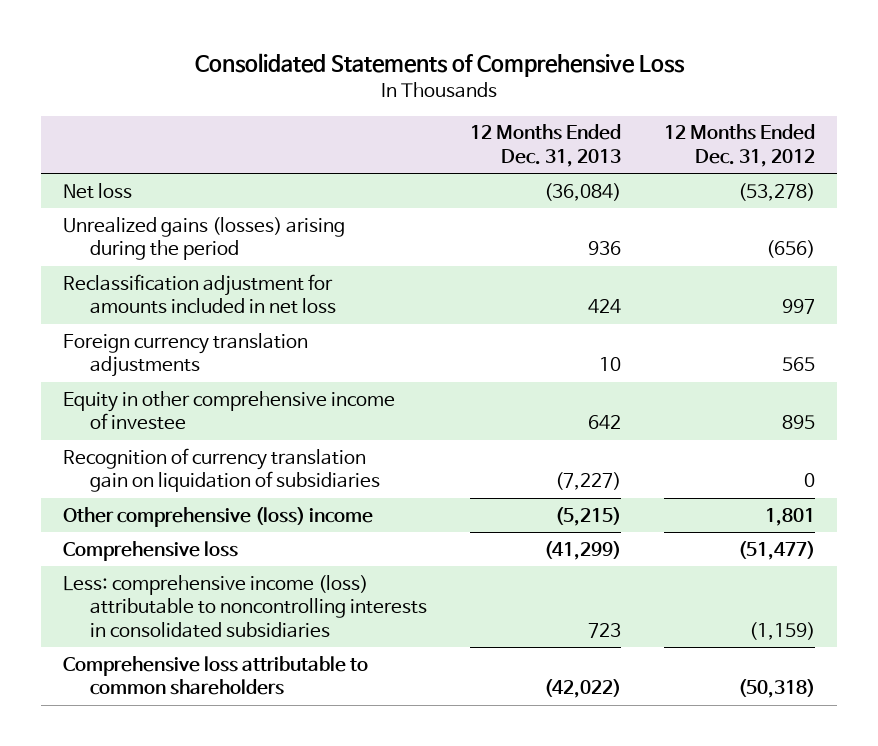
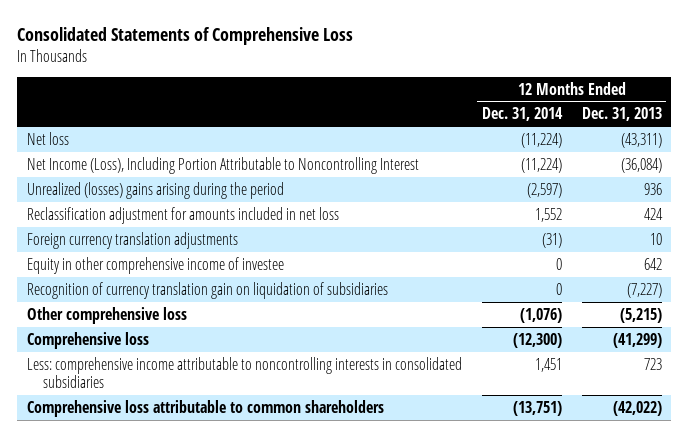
[664,124,816,167] 12 Months Ended Dec. 31, 2012 -> none
none -> [481,107,563,122] Dec. 31, 2014
[544,182,622,201] (36,084) -> [620,132,662,148] (43,311)
none -> [27,156,420,174] Net Income (Loss), Including Portion Attributable to Noncontrolling Interest
[62,216,345,261] Unrealized gains (losses) arising during the period -> [27,181,285,199] Unrealized (losses) gains arising during the period
[62,506,373,527] Other comprehensive (loss) income -> [27,306,188,324] Other comprehensive loss
[62,574,427,638] Less: comprehensive income (loss) attributable to noncontrolling interests in consolidated subsidiaries -> [27,356,463,389] Less: comprehensive income attributable to noncontrolling interests in consolidated subsidiaries

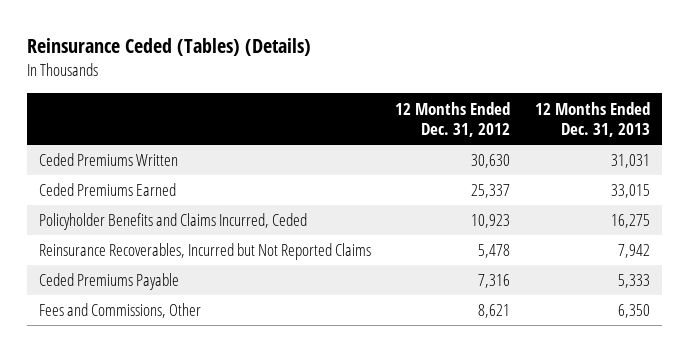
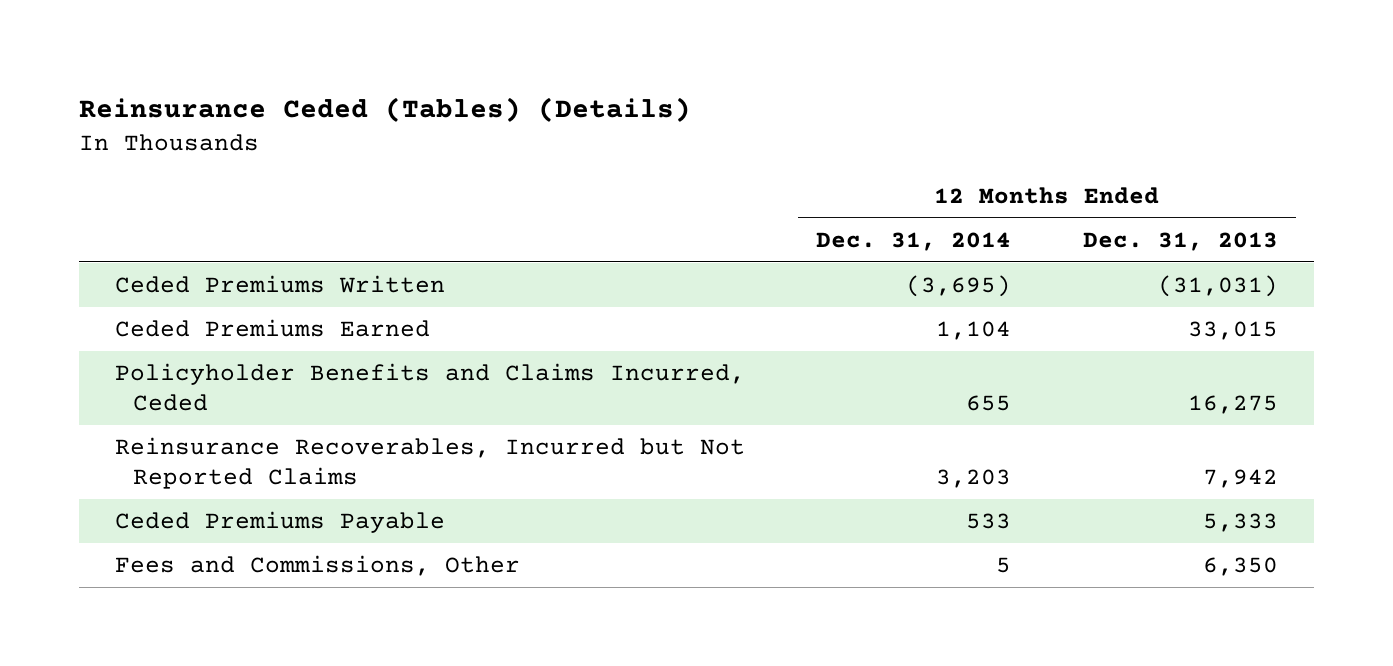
[395,101,511,138] 12 Months Ended Dec. 31, 2012 -> none
none -> [816,231,1012,251] Dec. 31, 2014
[610,154,650,169] 31,031 -> [1157,274,1278,297] (31,031)

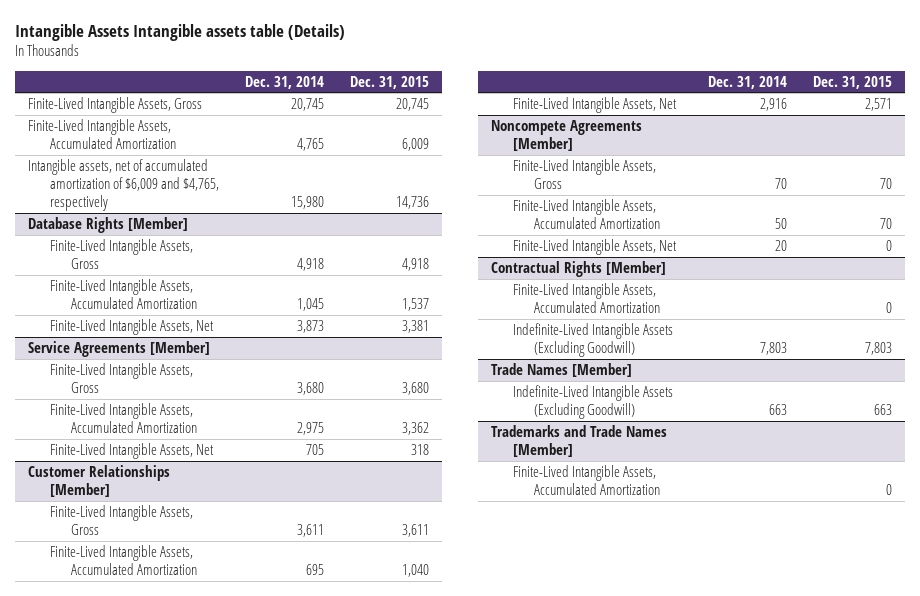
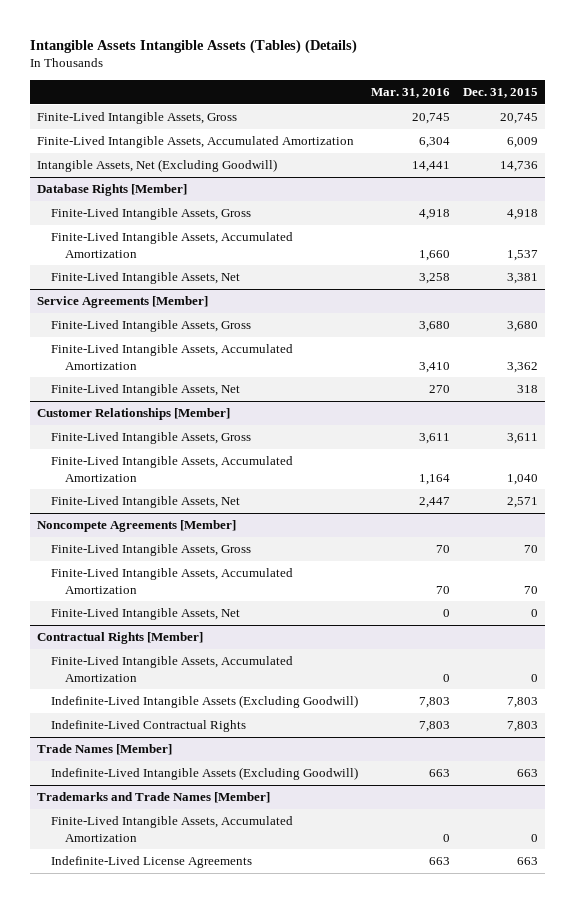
[14,24,345,42] Intangible Assets Intangible assets table (Details) -> [30,38,358,54] Intangible Assets Intangible Assets (Tables) (Details)
[244,75,324,89] Dec. 31, 2014 -> none
none -> [371,87,451,98] Mar. 31, 2016
[27,158,219,212] Intangible assets, net of accumulated amortization of $6,009 and $4,765, respectively -> [36,159,277,173] Intangible Assets, Net (Excluding Goodwill)
none -> [50,720,246,733] Indefinite-Lived Contractual Rights
none -> [50,856,252,869] Indefinite-Lived License Agreements

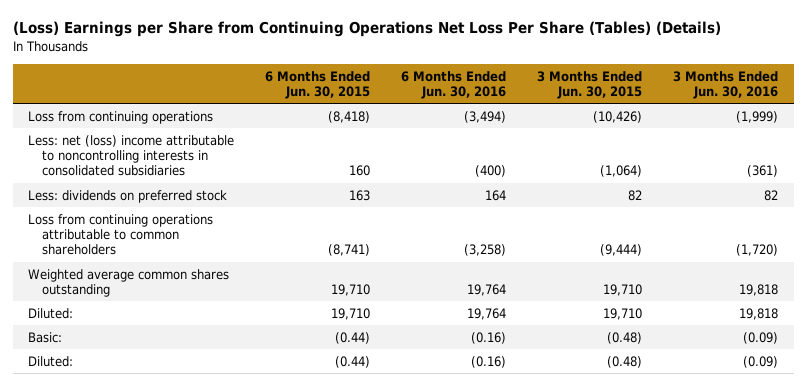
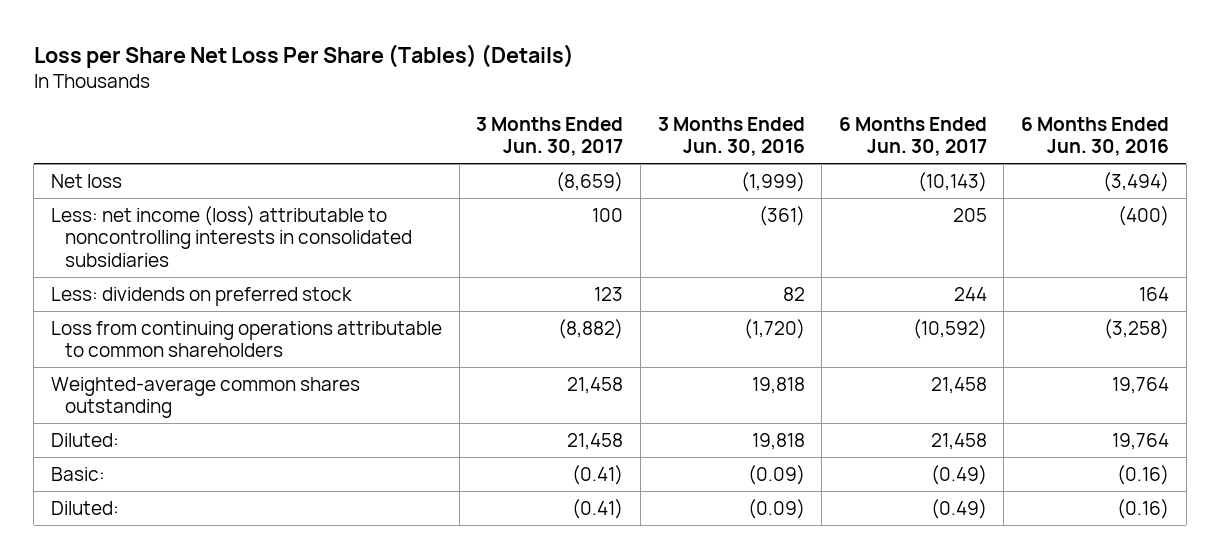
[12,21,721,38] (Loss) Earnings per Share from Continuing Operations Net Loss Per Share (Tables) (Details) -> [33,43,574,68] Loss per Share Net Loss Per Share (Tables) (Details)
[265,70,371,100] 6 Months Ended Jun. 30, 2015 -> none
[537,70,643,100] 3 Months Ended Jun. 30, 2015 -> none
none -> [476,116,624,157] 3 Months Ended Jun. 30, 2017
none -> [838,116,987,157] 6 Months Ended Jun. 30, 2017
[28,110,214,124] Loss from continuing operations -> [50,173,122,188] Net loss
[28,134,235,177] Less: net (loss) income attributable to noncontrolling interests in consolidated subsidiaries -> [50,205,412,267] Less: net income (loss) attributable to noncontrolling interests in consolidated subsidiaries
[28,268,230,298] Weighted average common shares outstanding -> [50,376,360,419] Weighted-average common shares outstanding

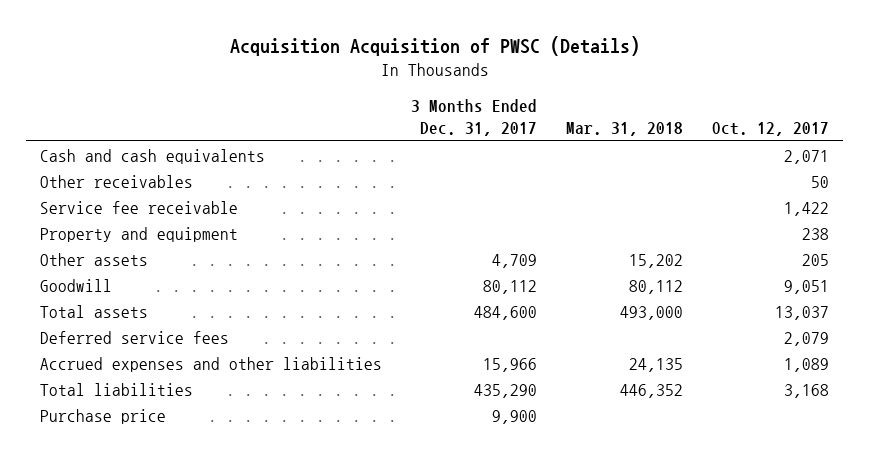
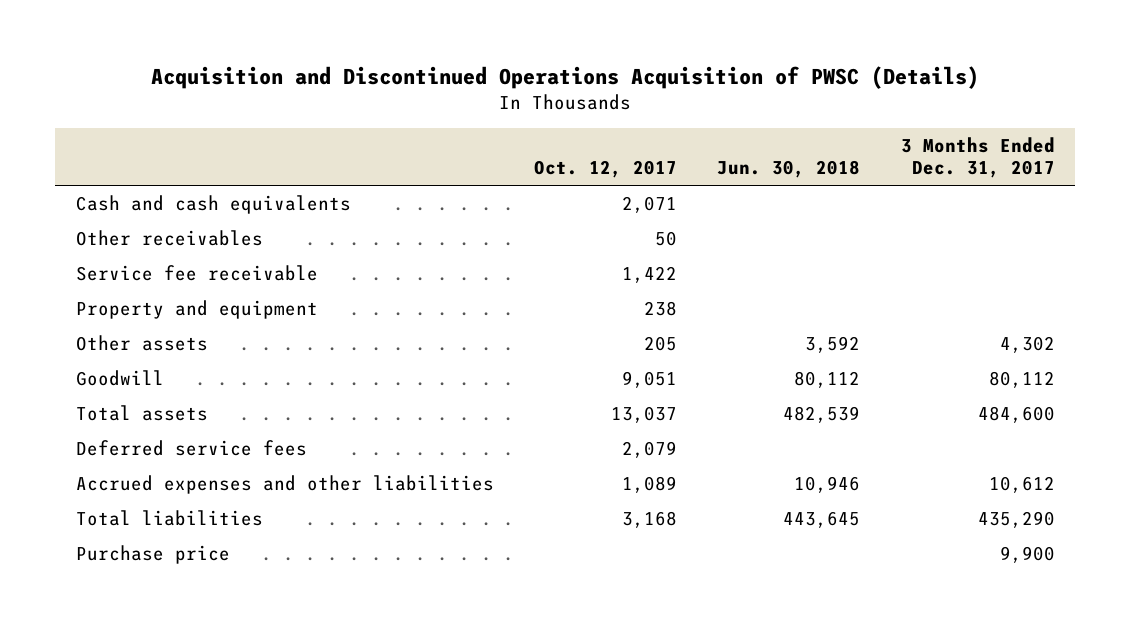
[229,36,640,57] Acquisition Acquisition of PWSC (Details) -> [151,66,980,90] Acquisition and Discontinued Operations Acquisition of PWSC (Details)
[566,121,684,136] Mar. 31, 2018 -> none
none -> [717,160,861,179] Jun. 30, 2018
[492,253,538,268] 4,709 -> [999,335,1055,353] 4,302
[483,357,538,372] 15,966 -> [988,475,1055,493] 10,612

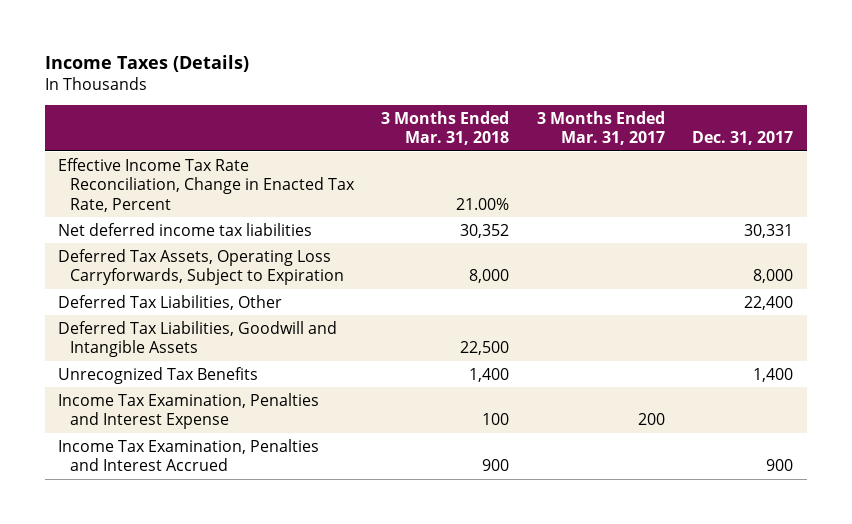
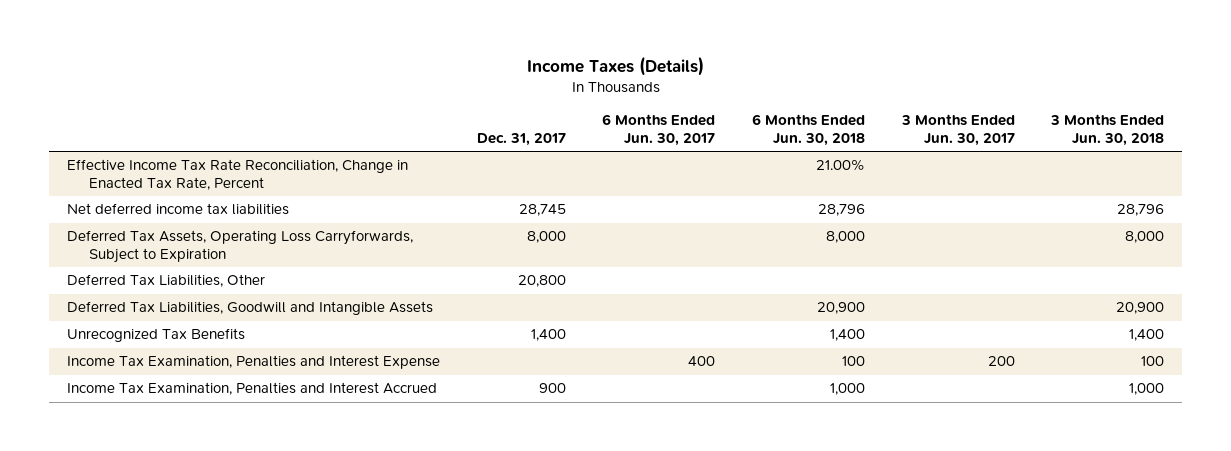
[381,110,510,146] 3 Months Ended Mar. 31, 2018 -> none
[536,110,665,146] 3 Months Ended Mar. 31, 2017 -> none
none -> [602,114,716,146] 6 Months Ended Jun. 30, 2017
none -> [752,114,866,146] 6 Months Ended Jun. 30, 2018
none -> [900,114,1015,146] 3 Months Ended Jun. 30, 2017
none -> [1050,114,1165,146] 3 Months Ended Jun. 30, 2018
[744,223,794,238] 30,331 -> [518,204,566,217] 28,745
[744,295,794,310] 22,400 -> [517,275,566,288] 20,800

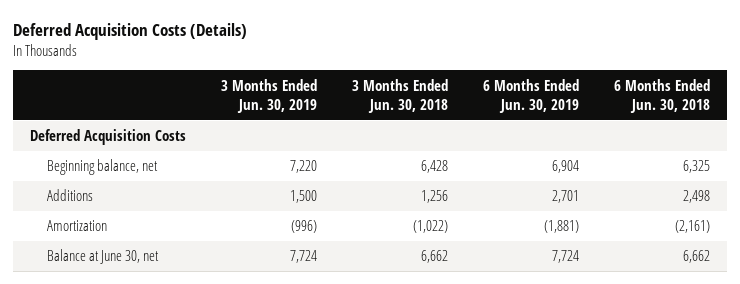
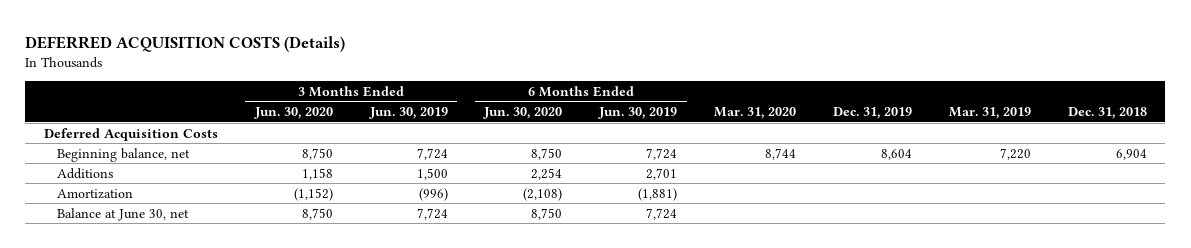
[12,22,247,40] Deferred Acquisition Costs (Details) -> [25,35,346,52] DEFERRED ACQUISITION COSTS (Details)
[351,78,448,113] 3 Months Ended Jun. 30, 2018 -> none
[613,78,710,113] 6 Months Ended Jun. 30, 2018 -> none
none -> [253,107,333,120] Jun. 30, 2020
none -> [483,107,563,120] Jun. 30, 2020
none -> [714,107,797,120] Mar. 31, 2020
none -> [833,107,913,120] Dec. 31, 2019
none -> [948,107,1031,120] Mar. 31, 2019
none -> [1067,107,1147,120] Dec. 31, 2018
[289,160,317,174] 7,220 -> [416,147,448,160] 7,724
[551,160,579,174] 6,904 -> [646,147,678,160] 7,724

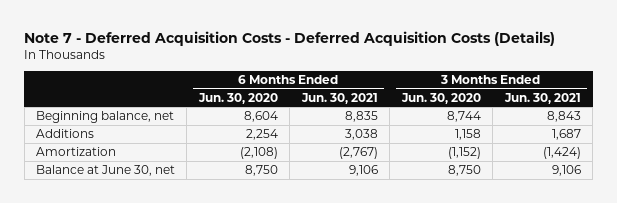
[25,35,346,52] DEFERRED ACQUISITION COSTS (Details) -> [24,30,556,46] Note 7 - Deferred Acquisition Costs - Deferred Acquisition Costs (Details)
[368,107,448,120] Jun. 30, 2019 -> none
[598,107,678,120] Jun. 30, 2019 -> none
[714,107,797,120] Mar. 31, 2020 -> none
[833,107,913,120] Dec. 31, 2019 -> none
[948,107,1031,120] Mar. 31, 2019 -> none
[1067,107,1147,120] Dec. 31, 2018 -> none
none -> [300,92,378,104] Jun. 30, 2021
none -> [503,92,581,104] Jun. 30, 2021
[43,127,218,141] Deferred Acquisition Costs -> none
[301,147,333,160] 8,750 -> [446,111,481,123] 8,744
[531,147,563,160] 8,750 -> [243,111,278,123] 8,604

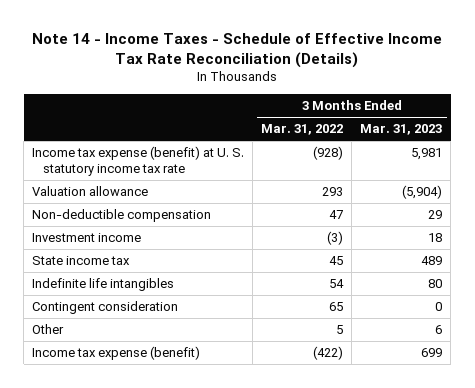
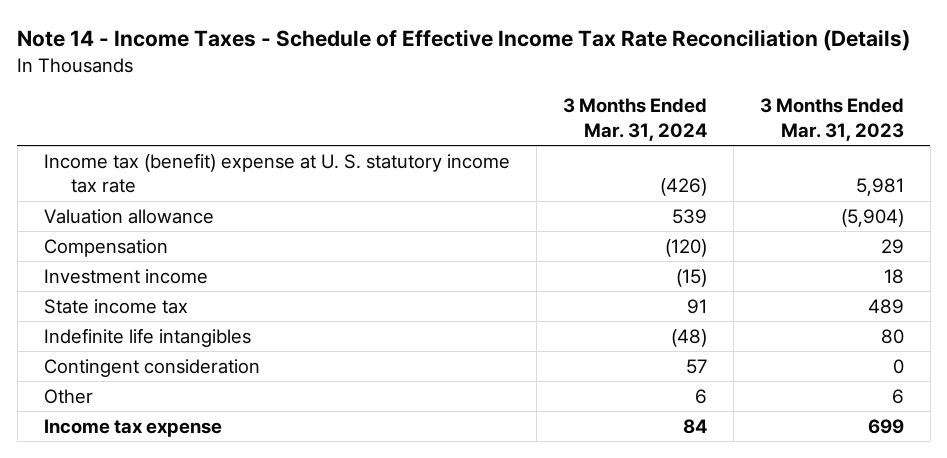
[261,124,344,136] Mar. 31, 2022 -> none
none -> [562,98,707,141] 3 Months Ended Mar. 31, 2024
[32,146,245,176] Income tax expense (benefit) at U. S. statutory income tax rate -> [43,152,510,194] Income tax (benefit) expense at U. S. statutory income tax rate
[32,209,212,223] Non-deductible compensation -> [43,238,168,257] Compensation
[32,346,201,361] Income tax expense (benefit) -> [43,418,222,437] Income tax expense

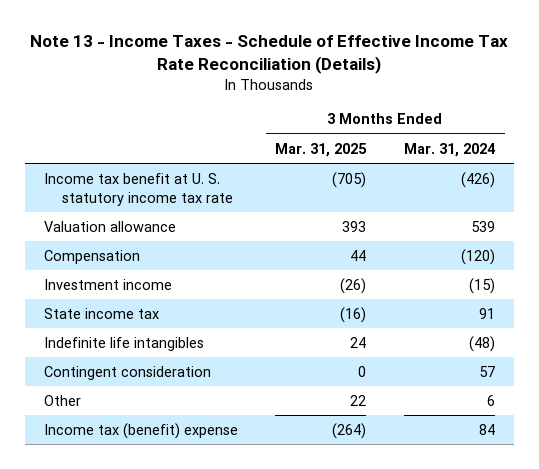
[17,29,911,52] Note 14 - Income Taxes - Schedule of Effective Income Tax Rate Reconciliation (Details) -> [30,35,509,75] Note 13 - Income Taxes - Schedule of Effective Income Tax Rate Reconciliation (Details)
[759,98,904,141] 3 Months Ended Mar. 31, 2023 -> none
none -> [275,142,368,157] Mar. 31, 2025
[43,152,510,194] Income tax (benefit) expense at U. S. statutory income tax rate -> [43,172,234,206] Income tax benefit at U. S. statutory income tax rate
[43,418,222,437] Income tax expense -> [43,422,238,439] Income tax (benefit) expense

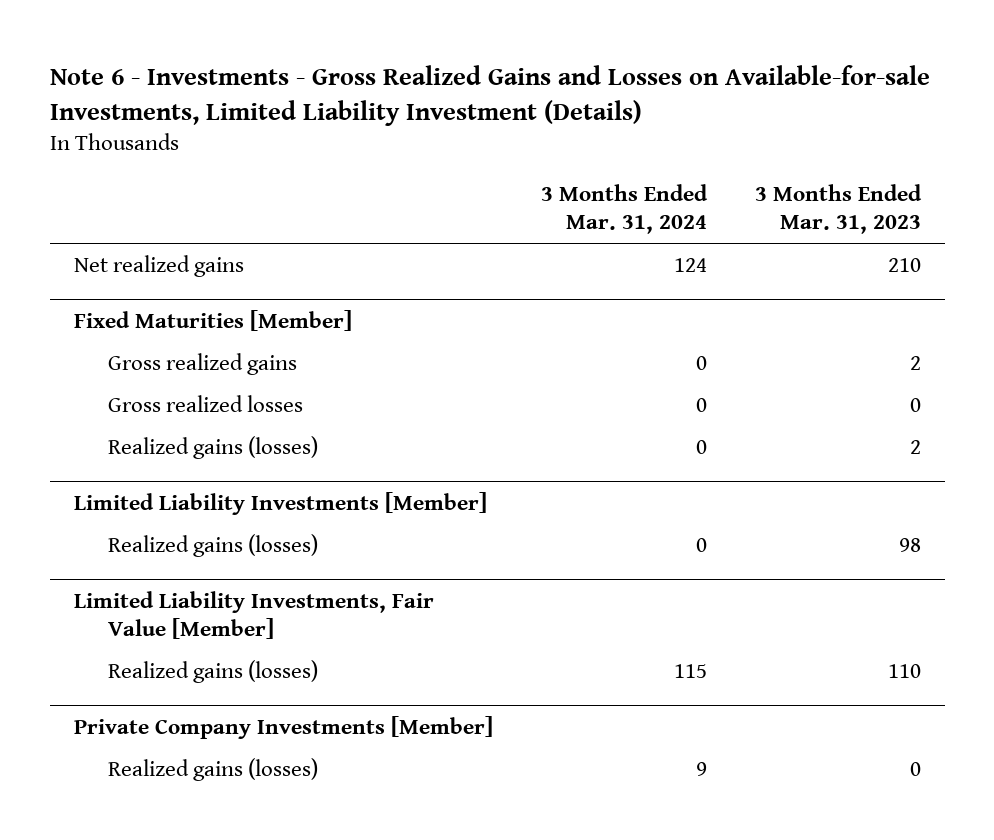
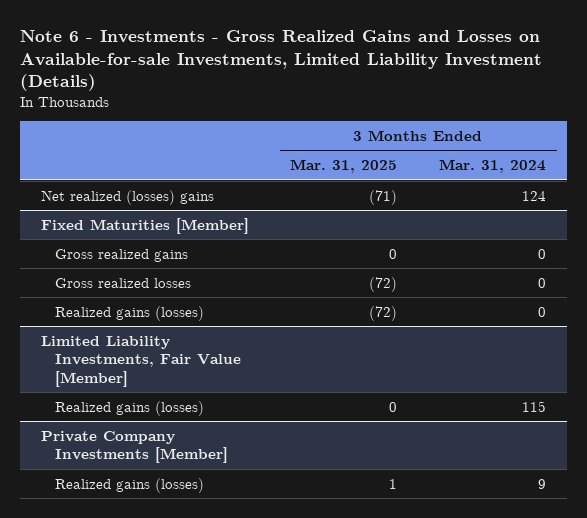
[754,184,922,235] 3 Months Ended Mar. 31, 2023 -> none
none -> [290,158,398,173] Mar. 31, 2025
[73,255,244,278] Net realized gains -> [40,189,214,205] Net realized (losses) gains
[73,492,487,516] Limited Liability Investments [Member] -> none
[107,534,318,558] Realized gains (losses) -> none

